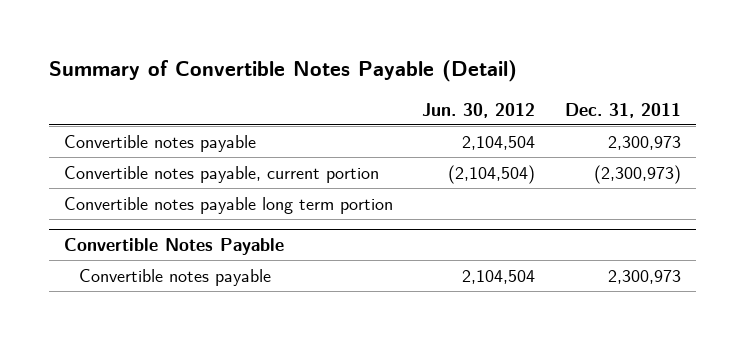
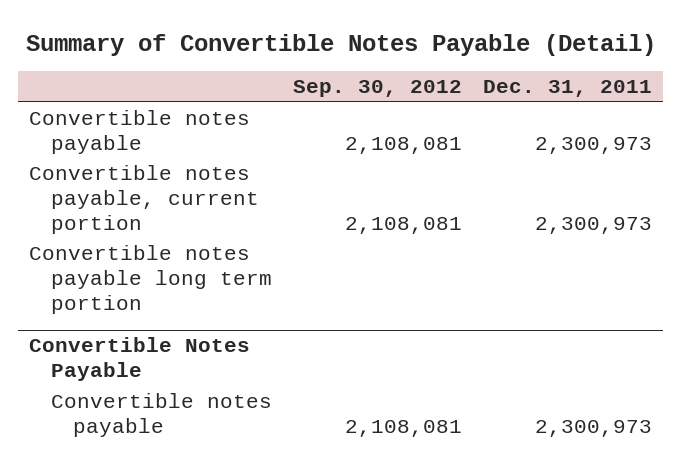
[422,102,536,118] Jun. 30, 2012 -> none
none -> [293,80,463,98] Sep. 30, 2012
[593,164,681,184] (2,300,973) -> [535,216,653,234] 2,300,973

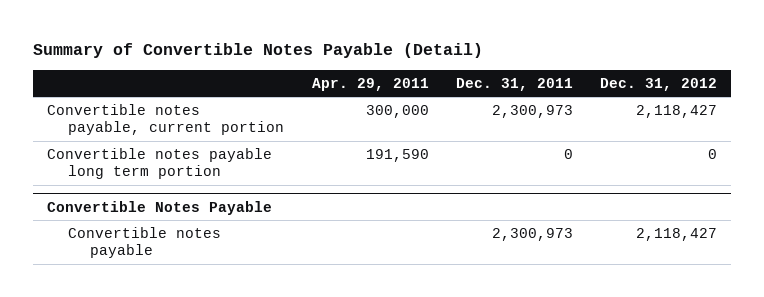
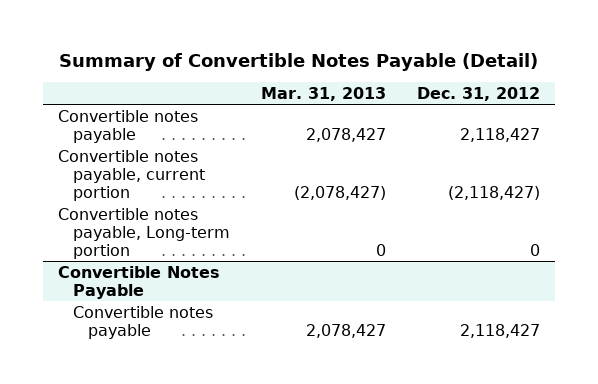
[311,77,429,91] Apr. 29, 2011 -> none
[455,77,573,91] Dec. 31, 2011 -> none
none -> [261,86,387,101] Mar. 31, 2013
none -> [58,109,199,143] Convertible notes payable
[636,104,718,118] 2,118,427 -> [447,185,540,200] (2,118,427)
[46,147,272,180] Convertible notes payable long term portion -> [58,207,231,259] Convertible notes payable, Long-term portion

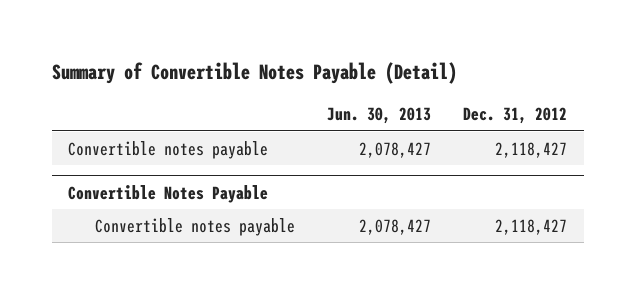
[261,86,387,101] Mar. 31, 2013 -> none
none -> [326,106,431,124] Jun. 30, 2013
[58,149,206,201] Convertible notes payable, current portion -> none
[58,207,231,259] Convertible notes payable, Long-term portion -> none

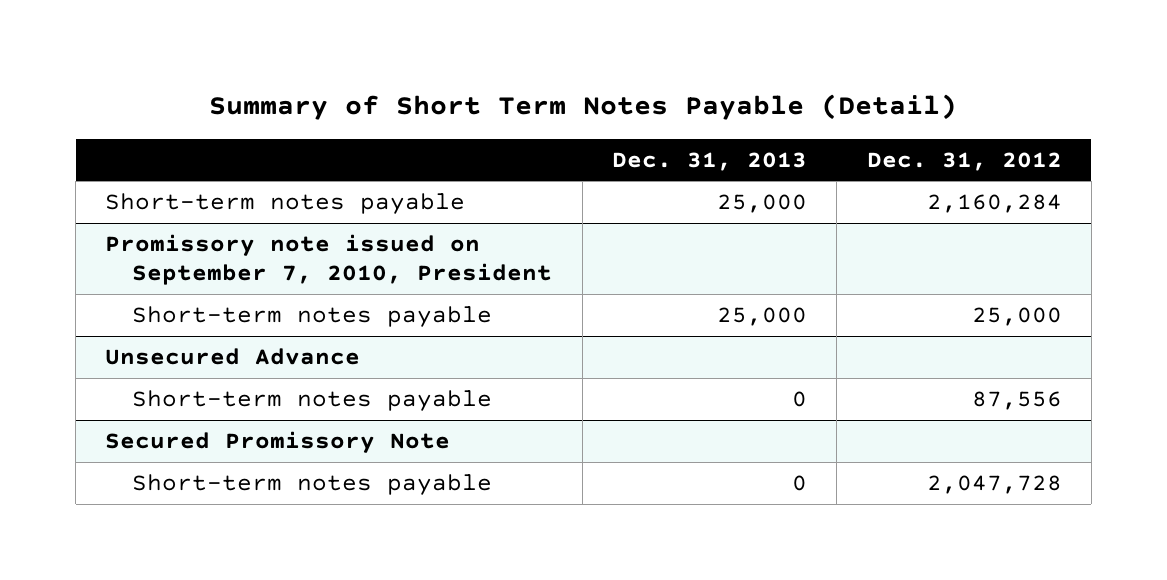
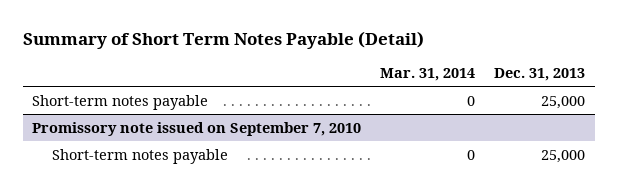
[866,151,1062,171] Dec. 31, 2012 -> none
none -> [380,68,476,82] Mar. 31, 2014
[105,234,553,286] Promissory note issued on September 7, 2010, President -> [32,121,362,136] Promissory note issued on September 7, 2010
[105,348,361,366] Unsecured Advance -> none
[132,390,493,412] Short-term notes payable -> none
[105,431,451,454] Secured Promissory Note -> none
[132,474,493,496] Short-term notes payable -> none

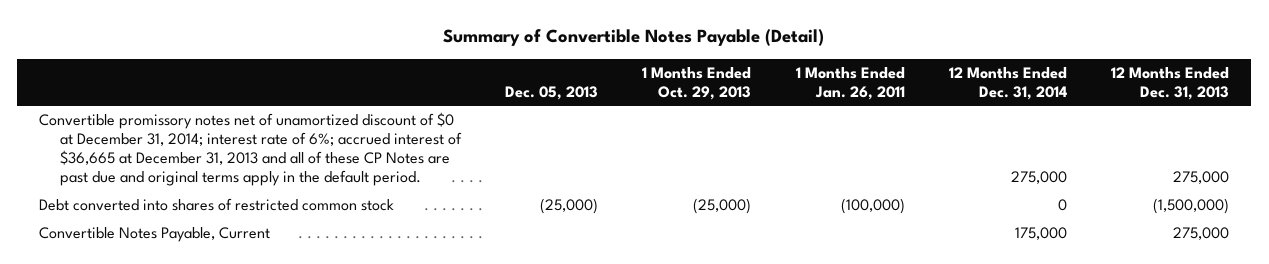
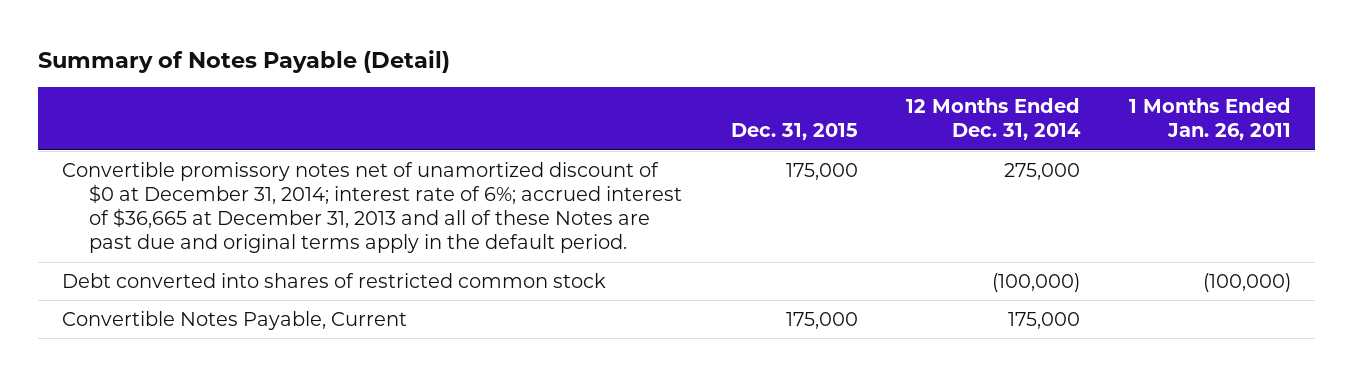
[443,29,825,47] Summary of Convertible Notes Payable (Detail) -> [37,49,450,73] Summary of Notes Payable (Detail)
[505,85,599,100] Dec. 05, 2013 -> none
[642,66,752,100] 1 Months Ended Oct. 29, 2013 -> none
[1111,66,1230,100] 12 Months Ended Dec. 31, 2013 -> none
none -> [730,123,858,141] Dec. 31, 2015
[39,112,462,187] Convertible promissory notes net of unamortized discount of $0 at December 31, 2014; interest rate of 6%; accrued interest of $36,665 at December 31, 2013 and all of these CP Notes are past due and original terms apply in the default period. -> [61,162,682,254] Convertible promissory notes net of unamortized discount of $0 at December 31, 2014; interest rate of 6%; accrued interest of $36,665 at December 31, 2013 and all of these Notes are past due and original terms apply in the default period.
[1057,199,1067,212] 0 -> [992,273,1081,293] (100,000)

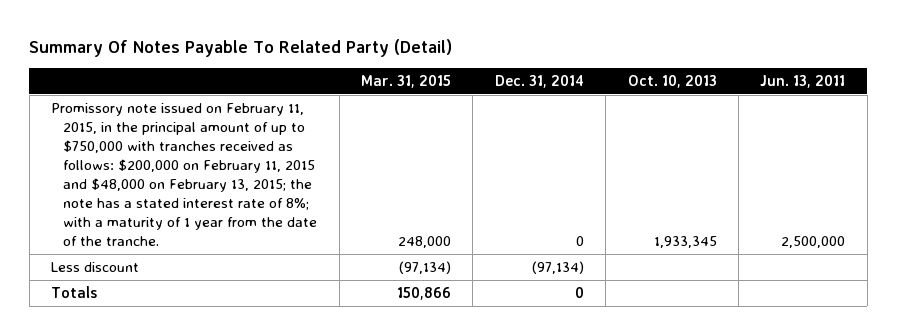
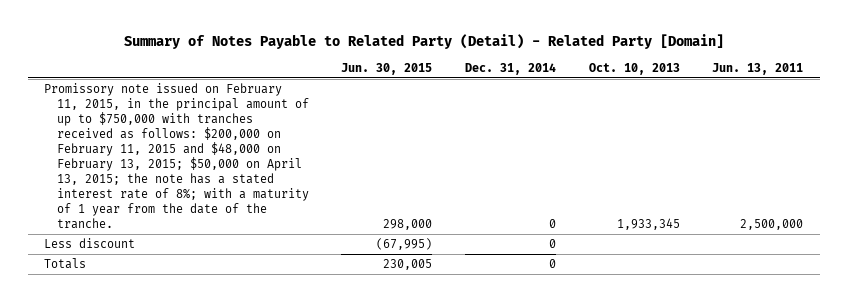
[29,38,453,57] Summary Of Notes Payable To Related Party (Detail) -> [123,34,724,50] Summary of Notes Payable to Related Party (Detail) - Related Party [Domain]
[360,75,451,89] Mar. 31, 2015 -> none
none -> [341,62,433,75] Jun. 30, 2015
[51,102,318,247] Promissory note issued on February 11, 2015, in the principal amount of up to $750,000 with tranches received as follows: $200,000 on February 11, 2015 and $48,000 on February 13, 2015; the note has a stated interest rate of 8%; with a maturity of 1 year from the date of the tranche. -> [44,83,309,229] Promissory note issued on February 11, 2015, in the principal amount of up to $750,000 with tranches received as follows: $200,000 on February 11, 2015 and $48,000 on February 13, 2015; $50,000 on April 13, 2015; the note has a stated interest rate of 8%; with a maturity of 1 year from the date of the tranche.
[531,260,584,274] (97,134) -> [549,239,557,249] 0

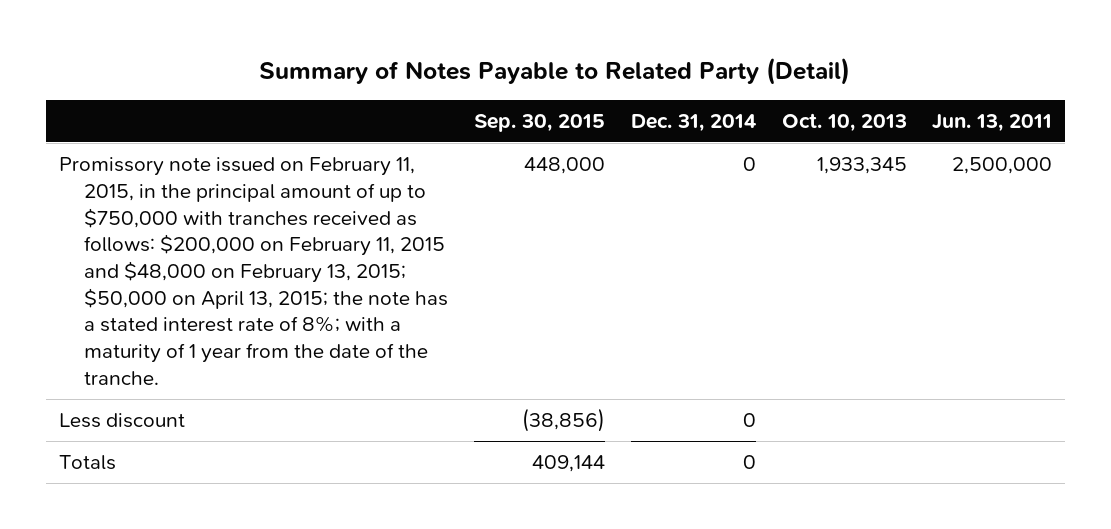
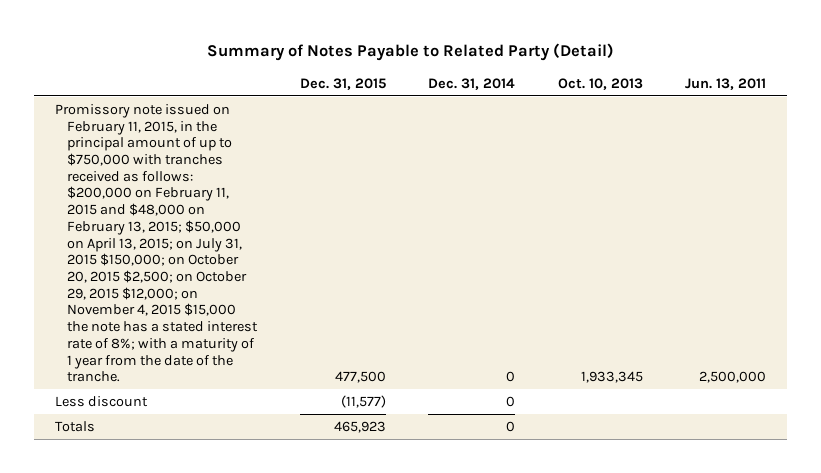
[474,113,606,132] Sep. 30, 2015 -> none
none -> [299,77,386,90] Dec. 31, 2015
[58,157,449,385] Promissory note issued on February 11, 2015, in the principal amount of up to $750,000 with tranches received as follows: $200,000 on February 11, 2015 and $48,000 on February 13, 2015; $50,000 on April 13, 2015; the note has a stated interest rate of 8%; with a maturity of 1 year from the date of the tranche. -> [55,103,259,383] Promissory note issued on February 11, 2015, in the principal amount of up to $750,000 with tranches received as follows: $200,000 on February 11, 2015 and $48,000 on February 13, 2015; $50,000 on April 13, 2015; on July 31, 2015 $150,000; on October 20, 2015 $2,500; on October 29, 2015 $12,000; on November 4, 2015 $15,000 the note has a stated interest rate of 8%; with a maturity of 1 year from the date of the tranche.

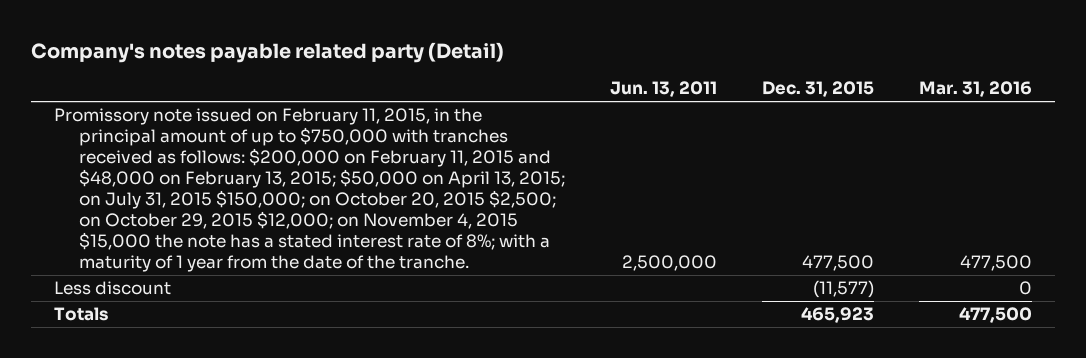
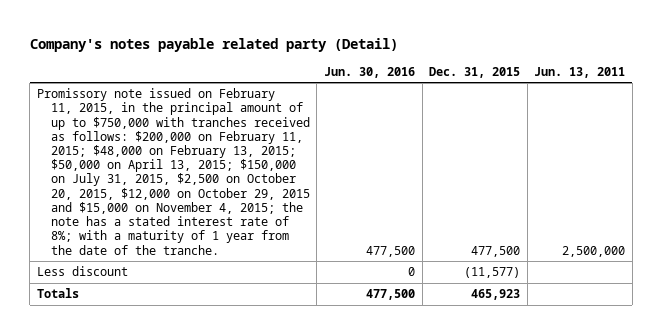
[919,81,1033,98] Mar. 31, 2016 -> none
none -> [324,66,416,78] Jun. 30, 2016
[53,108,565,272] Promissory note issued on February 11, 2015, in the principal amount of up to $750,000 with tranches received as follows: $200,000 on February 11, 2015 and $48,000 on February 13, 2015; $50,000 on April 13, 2015; on July 31, 2015 $150,000; on October 20, 2015 $2,500; on October 29, 2015 $12,000; on November 4, 2015 $15,000 the note has a stated interest rate of 8%; with a maturity of 1 year from the date of the tranche. -> [36,88,310,255] Promissory note issued on February 11, 2015, in the principal amount of up to $750,000 with tranches received as follows: $200,000 on February 11, 2015; $48,000 on February 13, 2015; $50,000 on April 13, 2015; $150,000 on July 31, 2015, $2,500 on October 20, 2015, $12,000 on October 29, 2015 and $15,000 on November 4, 2015; the note has a stated interest rate of 8%; with a maturity of 1 year from the date of the tranche.

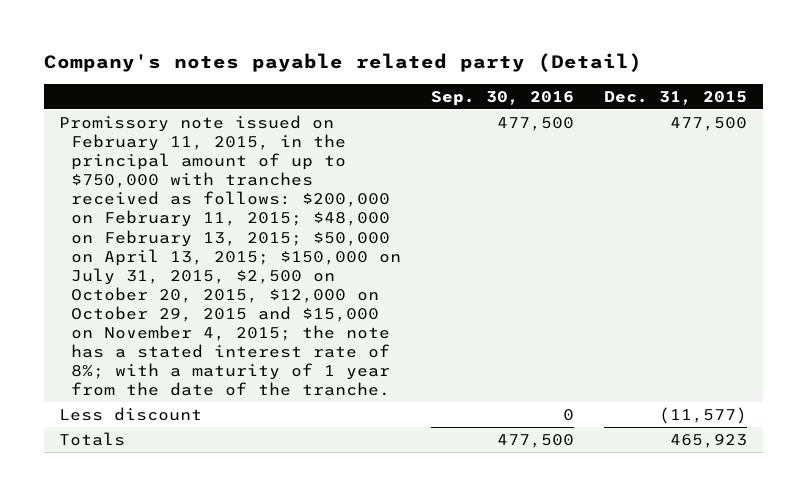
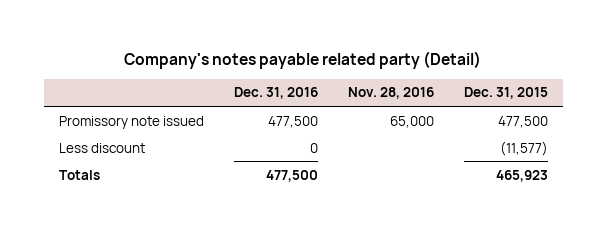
[431,90,575,106] Sep. 30, 2016 -> none
none -> [233,87,318,100] Dec. 31, 2016
none -> [347,87,434,100] Nov. 28, 2016
[59,114,401,397] Promissory note issued on February 11, 2015, in the principal amount of up to $750,000 with tranches received as follows: $200,000 on February 11, 2015; $48,000 on February 13, 2015; $50,000 on April 13, 2015; $150,000 on July 31, 2015, $2,500 on October 20, 2015, $12,000 on October 29, 2015 and $15,000 on November 4, 2015; the note has a stated interest rate of 8%; with a maturity of 1 year from the date of the tranche. -> [59,115,205,129] Promissory note issued

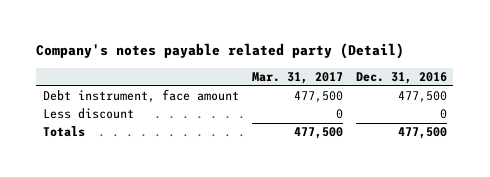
[347,87,434,100] Nov. 28, 2016 -> none
[463,87,548,100] Dec. 31, 2015 -> none
none -> [251,71,343,84] Mar. 31, 2017
[59,115,205,129] Promissory note issued -> [42,89,239,104] Debt instrument, face amount

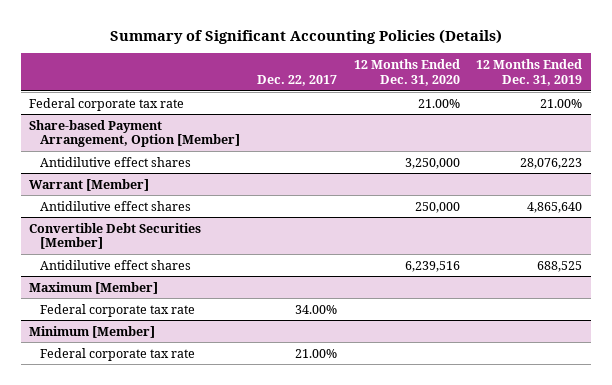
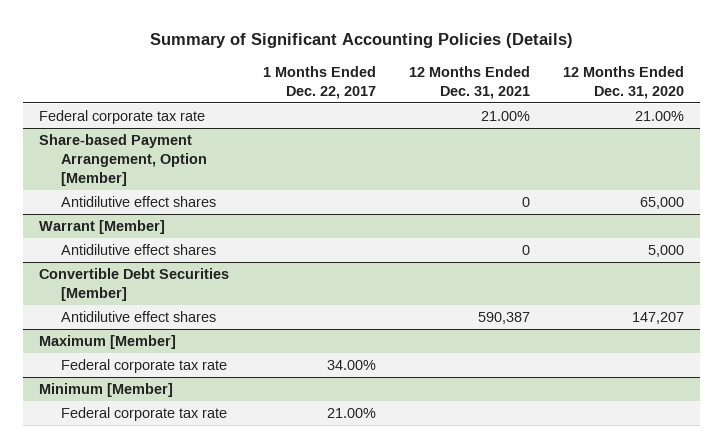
[256,74,337,86] Dec. 22, 2017 -> none
[476,59,583,86] 12 Months Ended Dec. 31, 2019 -> none
none -> [262,66,376,99] 1 Months Ended Dec. 22, 2017
none -> [408,66,530,99] 12 Months Ended Dec. 31, 2021
[404,157,460,169] 3,250,000 -> [639,197,684,210] 65,000
[414,201,460,213] 250,000 -> [647,245,684,258] 5,000
[404,260,460,272] 6,239,516 -> [631,312,684,325] 147,207

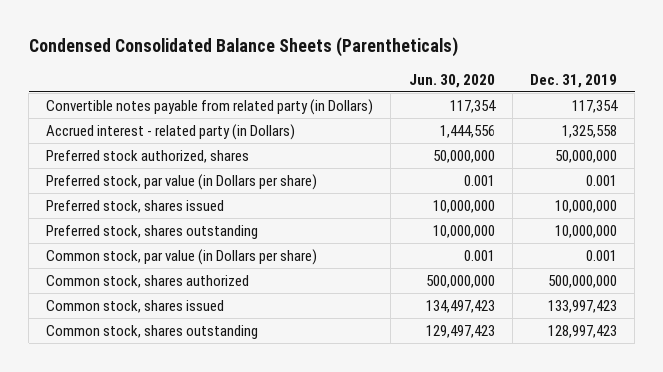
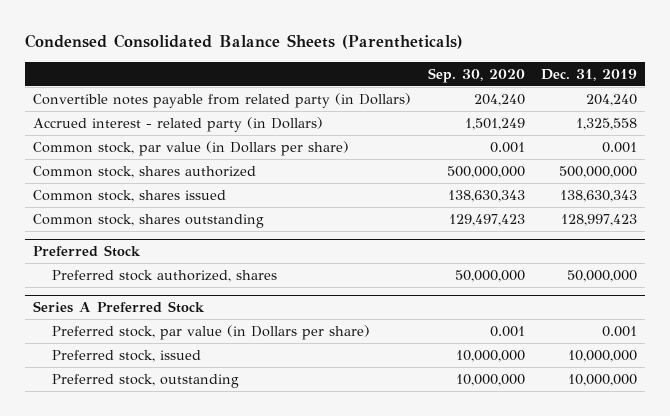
[408,73,495,88] Jun. 30, 2020 -> none
none -> [427,67,525,83] Sep. 30, 2020
[571,99,618,113] 117,354 -> [585,93,637,106] 204,240
[46,149,250,163] Preferred stock authorized, shares -> none
[46,173,318,190] Preferred stock, par value (in Dollars per share) -> none
[46,199,225,213] Preferred stock, shares issued -> none
[46,224,259,239] Preferred stock, shares outstanding -> none
[547,299,617,313] 133,997,423 -> [559,189,637,202] 138,630,343
none -> [33,245,142,258] Preferred Stock
none -> [52,269,278,282] Preferred stock authorized, shares
none -> [33,301,206,314] Series A Preferred Stock
none -> [52,324,371,340] Preferred stock, par value (in Dollars per share)
none -> [52,349,202,362] Preferred stock, issued
none -> [52,373,240,388] Preferred stock, outstanding

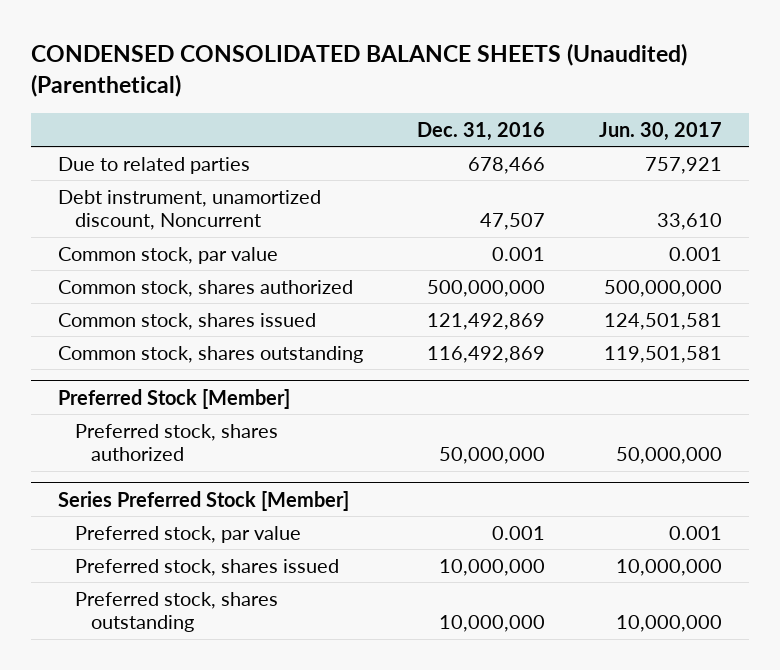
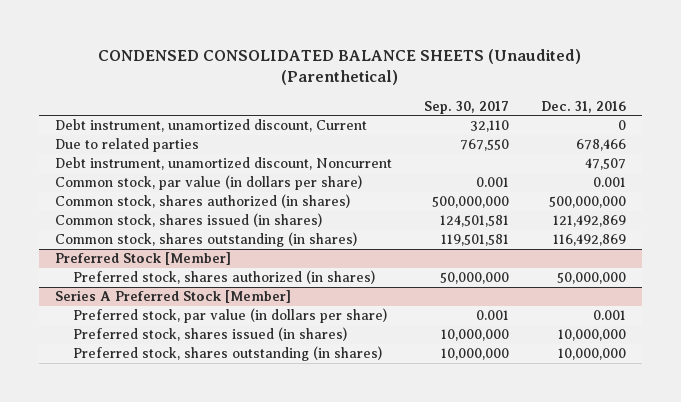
[598,121,722,141] Jun. 30, 2017 -> none
none -> [423,100,509,114] Sep. 30, 2017
none -> [55,119,368,133] Debt instrument, unamortized discount, Current
[58,246,279,264] Common stock, par value -> [55,175,363,191] Common stock, par value (in dollars per share)
[58,279,354,297] Common stock, shares authorized -> [55,194,351,209] Common stock, shares authorized (in shares)
[58,312,317,330] Common stock, shares issued -> [55,213,323,228] Common stock, shares issued (in shares)
[58,345,364,363] Common stock, shares outstanding -> [55,232,358,248] Common stock, shares outstanding (in shares)
[74,423,278,462] Preferred stock, shares authorized -> [72,270,375,285] Preferred stock, shares authorized (in shares)
[58,490,350,511] Series Preferred Stock [Member] -> [55,290,292,304] Series A Preferred Stock [Member]
[74,525,301,543] Preferred stock, par value -> [72,308,387,324] Preferred stock, par value (in dollars per share)
[74,558,339,576] Preferred stock, shares issued -> [72,327,347,342] Preferred stock, shares issued (in shares)
[74,591,278,633] Preferred stock, shares outstanding -> [72,346,382,362] Preferred stock, shares outstanding (in shares)

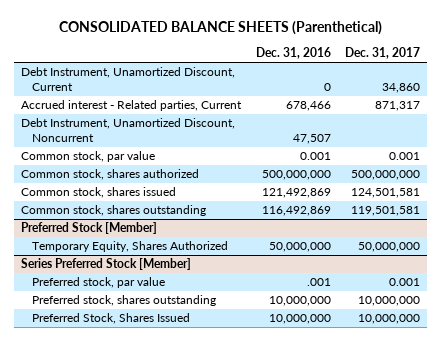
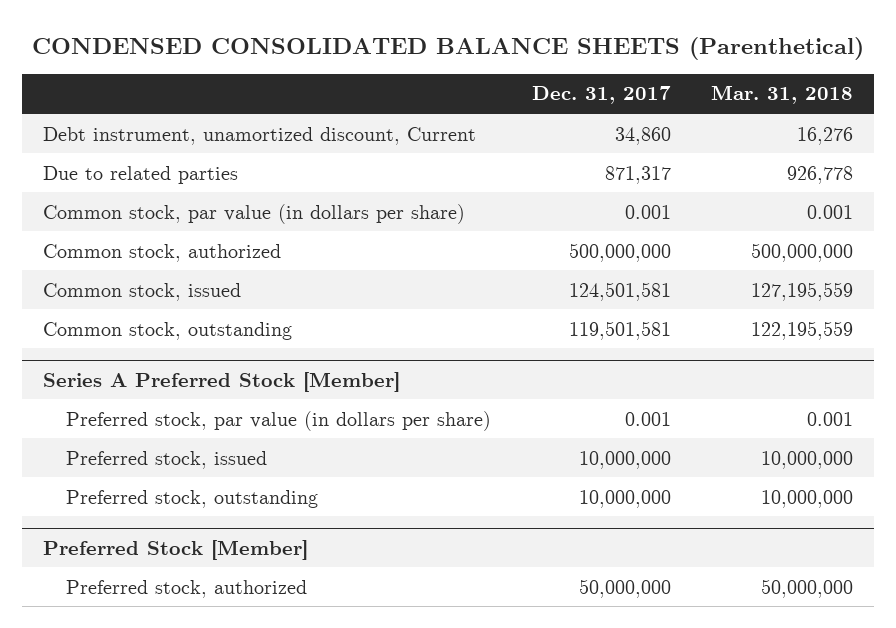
[58,21,382,36] CONSOLIDATED BALANCE SHEETS (Parenthetical) -> [31,36,864,60] CONDENSED CONSOLIDATED BALANCE SHEETS (Parenthetical)
[255,47,331,60] Dec. 31, 2016 -> none
none -> [711,85,854,105] Mar. 31, 2018
[21,118,236,143] Debt Instrument, Unamortized Discount, Noncurrent -> none
[21,67,236,92] Debt Instrument, Unamortized Discount, Current -> [42,126,476,145] Debt instrument, unamortized discount, Current
[21,100,243,112] Accrued interest - Related parties, Current -> [42,165,238,184] Due to related parties
[21,151,156,163] Common stock, par value -> [42,203,465,224] Common stock, par value (in dollars per share)
[21,169,200,181] Common stock, shares authorized -> [42,243,281,262] Common stock, authorized
[21,187,177,199] Common stock, shares issued -> [42,282,241,301] Common stock, issued
[21,205,207,217] Common stock, shares outstanding -> [42,321,292,340] Common stock, outstanding
none -> [42,371,400,392] Series A Preferred Stock [Member]
none -> [66,410,492,431] Preferred stock, par value (in dollars per share)
none -> [66,450,268,469] Preferred stock, issued
none -> [66,489,319,508] Preferred stock, outstanding
[21,258,192,271] Series Preferred Stock [Member] -> none
[31,277,165,289] Preferred stock, par value -> none
[31,295,216,307] Preferred stock, shares outstanding -> none
[31,313,190,325] Preferred Stock, Shares Issued -> none
[31,241,228,253] Temporary Equity, Shares Authorized -> [66,579,308,598] Preferred stock, authorized

